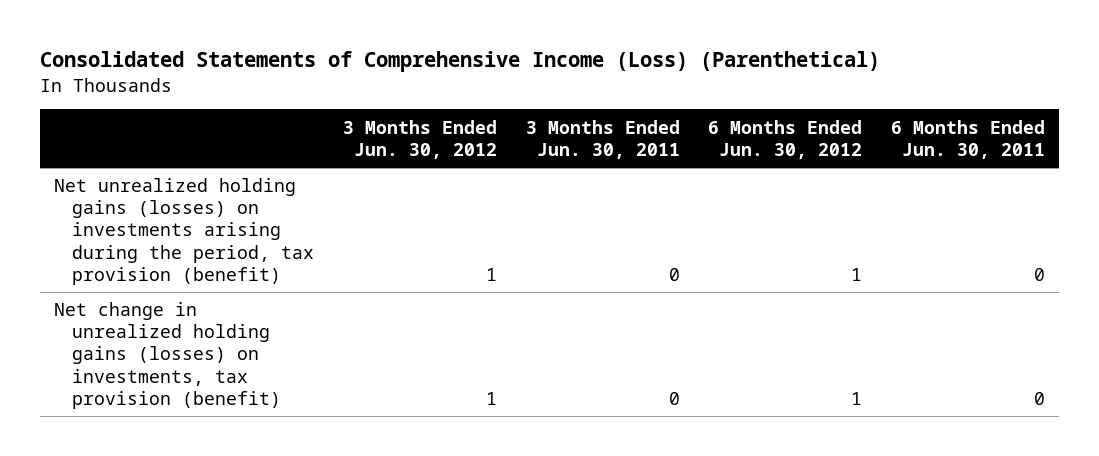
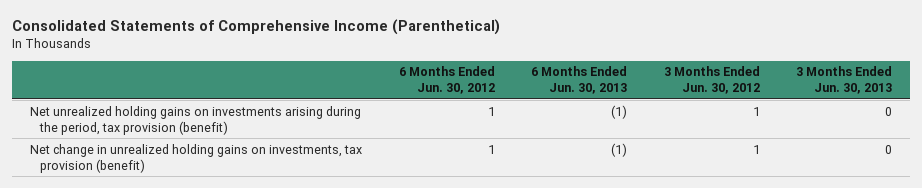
[39,51,880,73] Consolidated Statements of Comprehensive Income (Loss) (Parenthetical) -> [11,19,500,36] Consolidated Statements of Comprehensive Income (Parenthetical)
[525,119,680,159] 3 Months Ended Jun. 30, 2011 -> none
[891,119,1046,159] 6 Months Ended Jun. 30, 2011 -> none
none -> [531,66,628,95] 6 Months Ended Jun. 30, 2013
none -> [796,66,893,95] 3 Months Ended Jun. 30, 2013
[54,178,315,285] Net unrealized holding gains (losses) on investments arising during the period, tax provision (benefit) -> [29,105,361,135] Net unrealized holding gains on investments arising during the period, tax provision (benefit)
[54,302,282,409] Net change in unrealized holding gains (losses) on investments, tax provision (benefit) -> [29,143,362,173] Net change in unrealized holding gains on investments, tax provision (benefit)

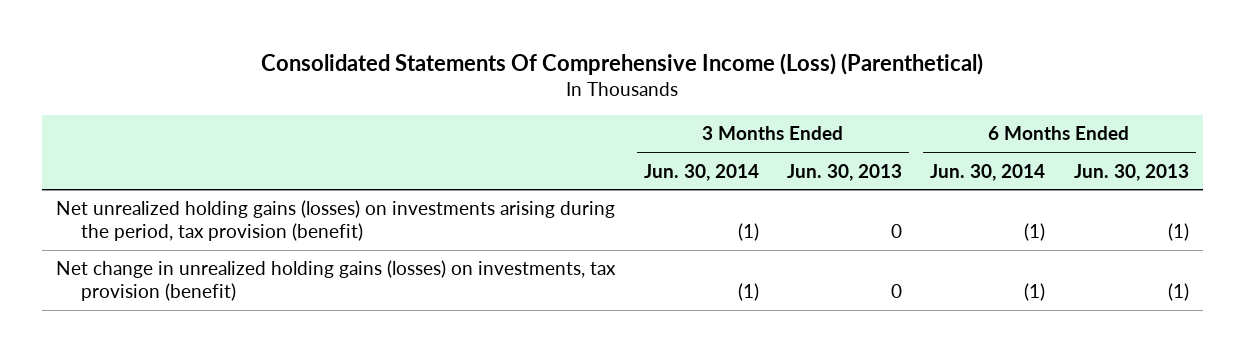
[11,19,500,36] Consolidated Statements of Comprehensive Income (Parenthetical) -> [261,53,984,76] Consolidated Statements Of Comprehensive Income (Loss) (Parenthetical)
[398,66,495,95] 6 Months Ended Jun. 30, 2012 -> none
[663,66,760,95] 3 Months Ended Jun. 30, 2012 -> none
none -> [643,163,759,181] Jun. 30, 2014
none -> [930,163,1046,181] Jun. 30, 2014
[29,105,361,135] Net unrealized holding gains on investments arising during the period, tax provision (benefit) -> [56,200,616,242] Net unrealized holding gains (losses) on investments arising during the period, tax provision (benefit)
[29,143,362,173] Net change in unrealized holding gains on investments, tax provision (benefit) -> [56,260,617,302] Net change in unrealized holding gains (losses) on investments, tax provision (benefit)

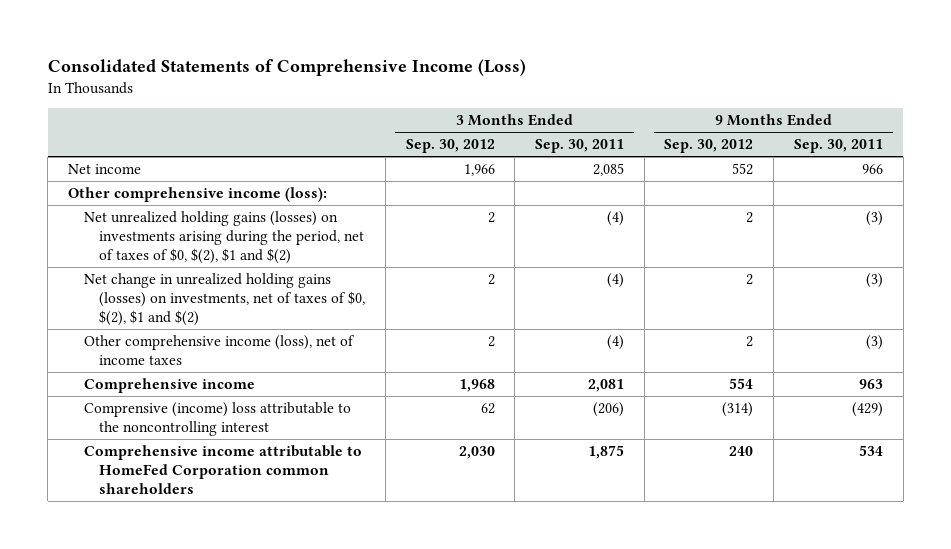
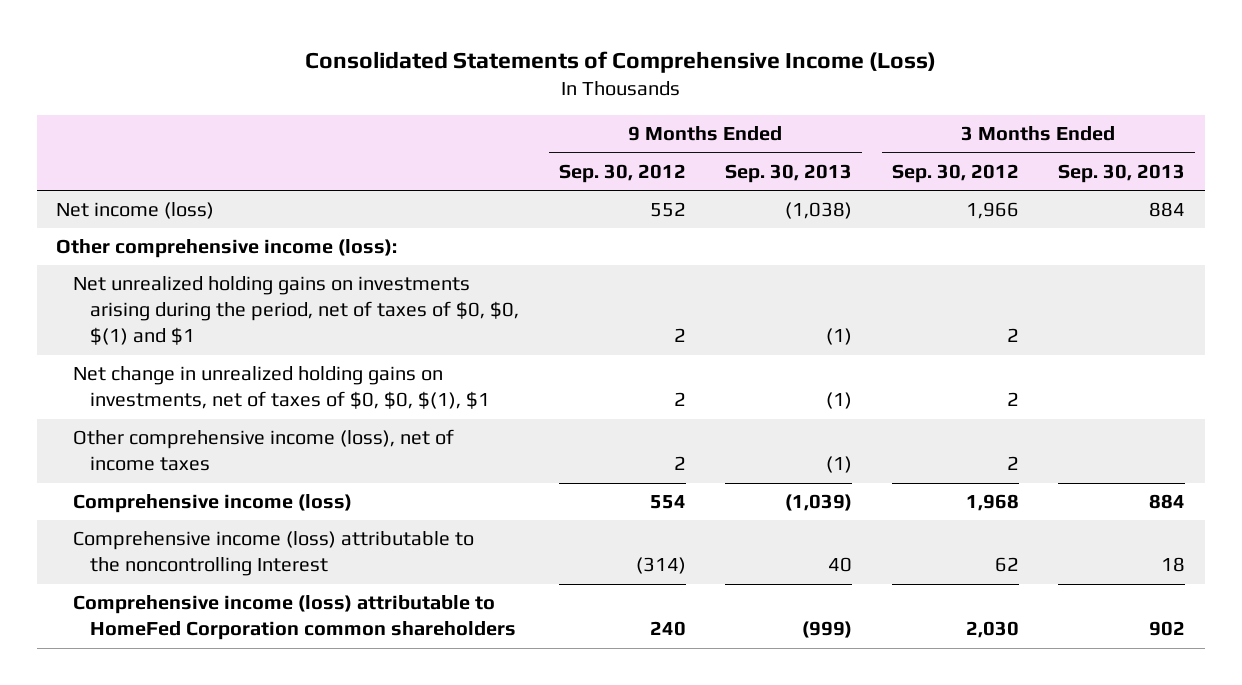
[534,139,624,154] Sep. 30, 2011 -> none
[793,139,883,154] Sep. 30, 2011 -> none
none -> [725,163,853,183] Sep. 30, 2013
none -> [1058,163,1186,183] Sep. 30, 2013
[67,164,141,175] Net income -> [56,202,215,220] Net income (loss)
[83,211,365,264] Net unrealized holding gains (losses) on investments arising during the period, net of taxes of $0, $(2), $1 and $(2) -> [73,276,520,346] Net unrealized holding gains on investments arising during the period, net of taxes of $0, $0, $(1) and $1
[83,273,366,326] Net change in unrealized holding gains (losses) on investments, net of taxes of $0, $(2), $1 and $(2) -> [73,366,491,410] Net change in unrealized holding gains on investments, net of taxes of $0, $0, $(1), $1
[83,378,255,394] Comprehensive income -> [73,494,353,514] Comprehensive income (loss)
[83,402,351,436] Comprensive (income) loss attributable to the noncontrolling interest -> [73,531,475,577] Comprehensive income (loss) attributable to the noncontrolling Interest
[83,445,362,494] Comprehensive income attributable to HomeFed Corporation common shareholders -> [73,595,517,641] Comprehensive income (loss) attributable to HomeFed Corporation common shareholders

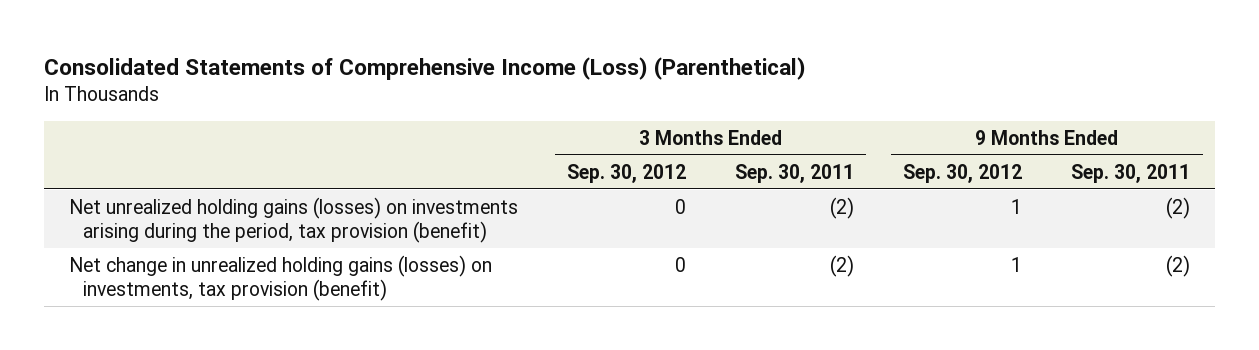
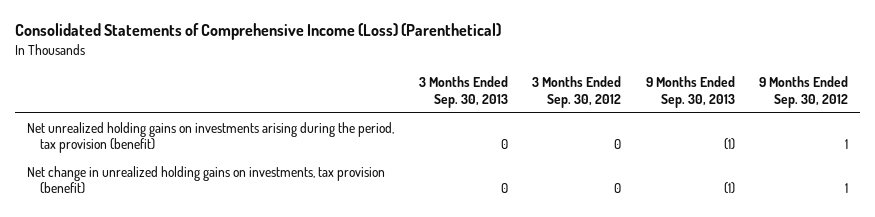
[735,163,855,183] Sep. 30, 2011 -> none
[1071,163,1191,183] Sep. 30, 2011 -> none
none -> [418,76,508,109] 3 Months Ended Sep. 30, 2013
none -> [645,76,735,109] 9 Months Ended Sep. 30, 2013
[68,196,518,244] Net unrealized holding gains (losses) on investments arising during the period, tax provision (benefit) -> [27,121,395,154] Net unrealized holding gains on investments arising during the period, tax provision (benefit)
[68,254,492,302] Net change in unrealized holding gains (losses) on investments, tax provision (benefit) -> [27,165,386,195] Net change in unrealized holding gains on investments, tax provision (benefit)

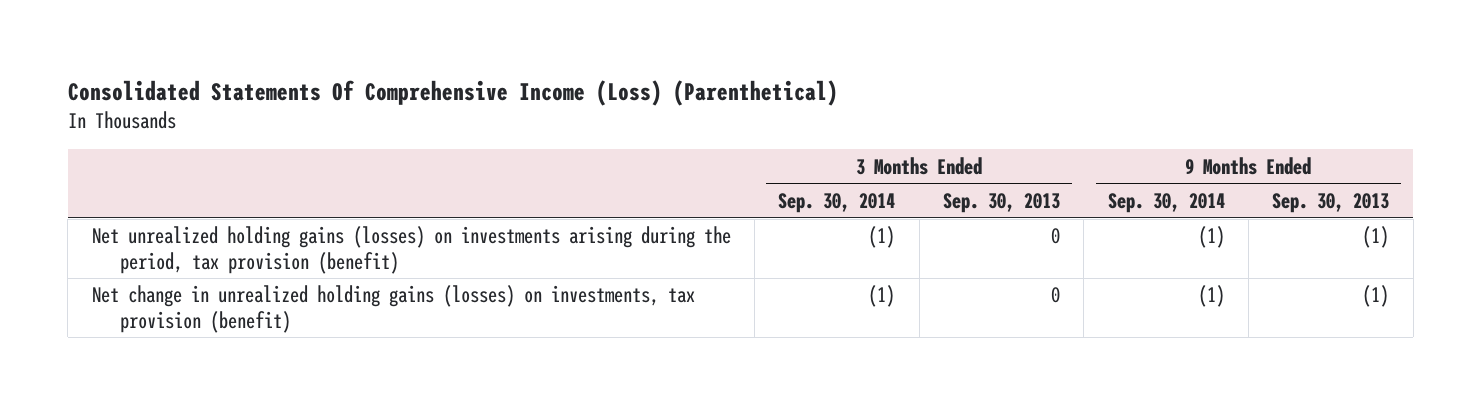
[15,23,502,41] Consolidated Statements of Comprehensive Income (Loss) (Parenthetical) -> [67,80,838,107] Consolidated Statements Of Comprehensive Income (Loss) (Parenthetical)
[532,76,622,109] 3 Months Ended Sep. 30, 2012 -> none
[758,76,848,109] 9 Months Ended Sep. 30, 2012 -> none
none -> [778,192,896,213] Sep. 30, 2014
none -> [1107,192,1225,213] Sep. 30, 2014
[27,121,395,154] Net unrealized holding gains on investments arising during the period, tax provision (benefit) -> [91,226,731,274] Net unrealized holding gains (losses) on investments arising during the period, tax provision (benefit)
[27,165,386,195] Net change in unrealized holding gains on investments, tax provision (benefit) -> [91,285,695,333] Net change in unrealized holding gains (losses) on investments, tax provision (benefit)

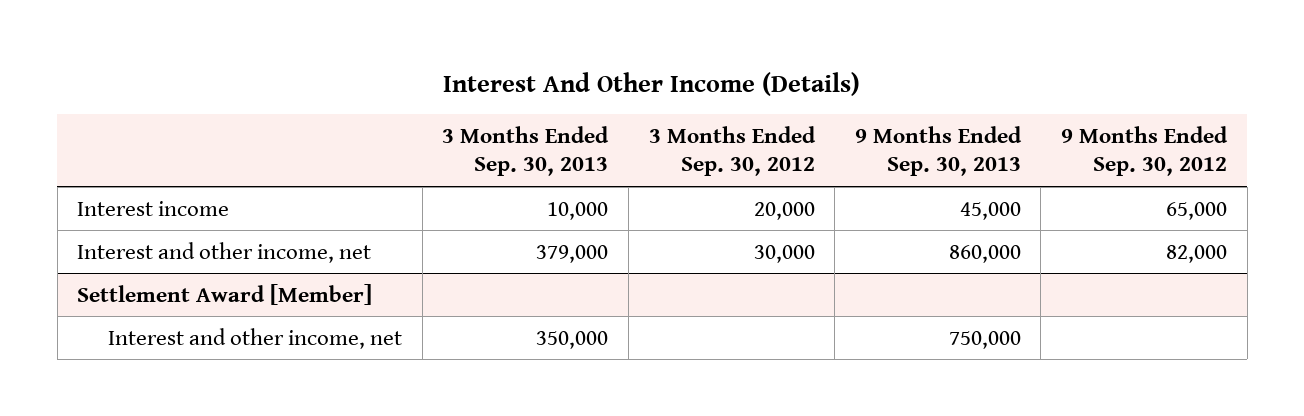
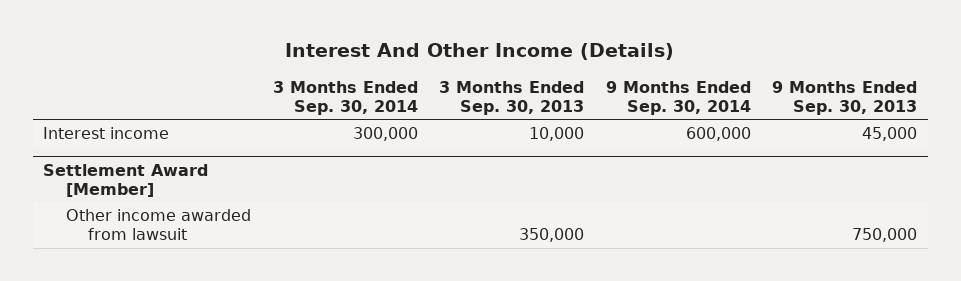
[648,126,816,177] 3 Months Ended Sep. 30, 2012 -> none
[1061,126,1229,177] 9 Months Ended Sep. 30, 2012 -> none
none -> [272,80,418,115] 3 Months Ended Sep. 30, 2014
none -> [605,80,751,115] 9 Months Ended Sep. 30, 2014
[77,241,372,263] Interest and other income, net -> none
[108,327,403,349] Interest and other income, net -> [65,209,251,241] Other income awarded from lawsuit

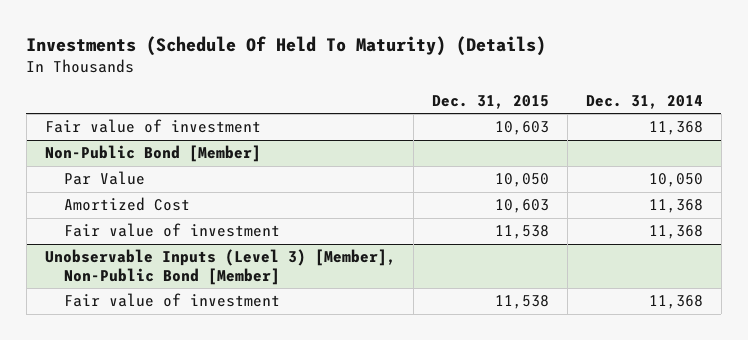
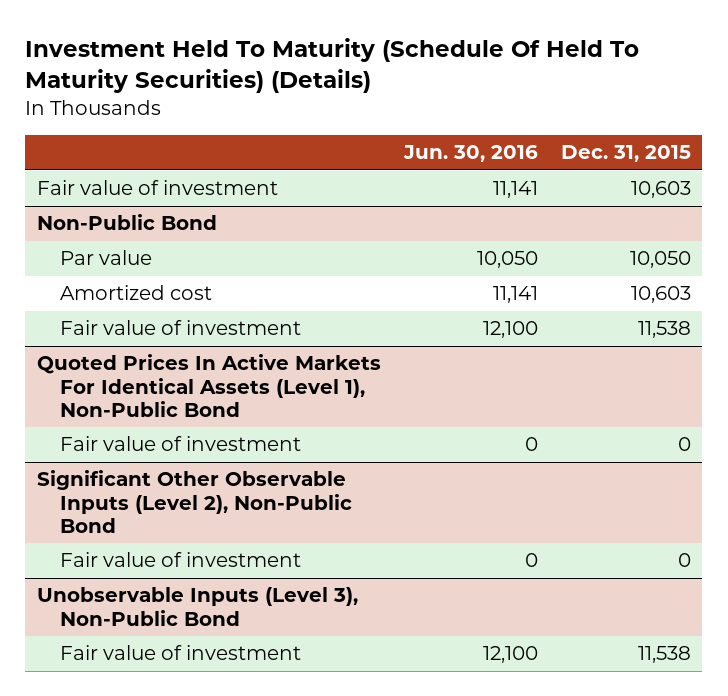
[26,35,547,56] Investments (Schedule Of Held To Maturity) (Details) -> [25,37,640,93] Investment Held To Maturity (Schedule Of Held To Maturity Securities) (Details)
[585,94,703,109] Dec. 31, 2014 -> none
none -> [402,145,538,163] Jun. 30, 2016
[44,145,261,163] Non-Public Bond [Member] -> [36,214,217,231] Non-Public Bond
[64,171,146,186] Par Value -> [59,250,152,266] Par value
[64,197,191,212] Amortized Cost -> [59,285,212,301] Amortized cost
none -> [36,354,381,417] Quoted Prices In Active Markets For Identical Assets (Level 1), Non-Public Bond
none -> [59,436,301,452] Fair value of investment
none -> [36,470,352,533] Significant Other Observable Inputs (Level 2), Non-Public Bond
none -> [59,552,301,568] Fair value of investment
[44,249,396,285] Unobservable Inputs (Level 3) [Member], Non-Public Bond [Member] -> [36,587,358,626] Unobservable Inputs (Level 3), Non-Public Bond

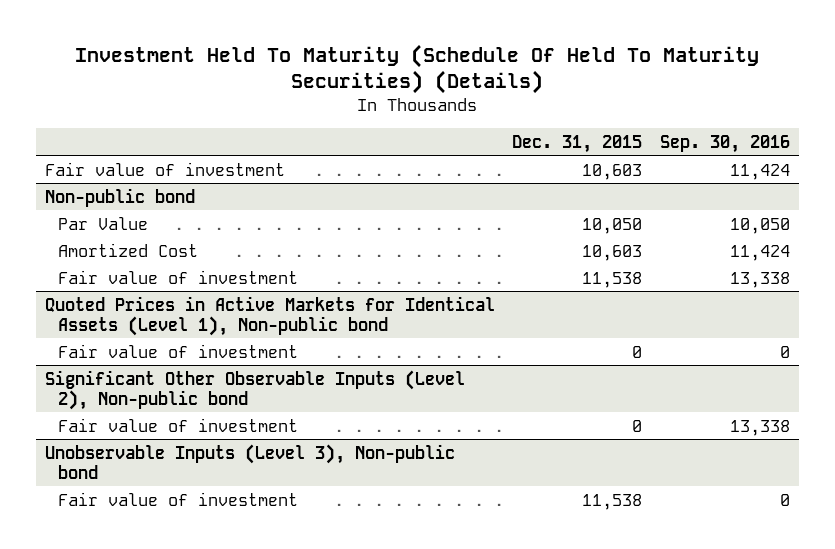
[402,145,538,163] Jun. 30, 2016 -> none
none -> [660,134,791,153] Sep. 30, 2016
[36,214,217,231] Non-Public Bond -> [44,187,195,207] Non-public bond
[59,250,152,266] Par value -> [57,216,148,230] Par Value
[59,285,212,301] Amortized cost -> [57,242,198,257] Amortized Cost
[36,354,381,417] Quoted Prices In Active Markets For Identical Assets (Level 1), Non-Public Bond -> [44,295,495,336] Quoted Prices in Active Markets for Identical Assets (Level 1), Non-public bond
[36,470,352,533] Significant Other Observable Inputs (Level 2), Non-Public Bond -> [44,369,465,410] Significant Other Observable Inputs (Level 2), Non-public bond
[36,587,358,626] Unobservable Inputs (Level 3), Non-Public Bond -> [44,443,455,479] Unobservable Inputs (Level 3), Non-public bond

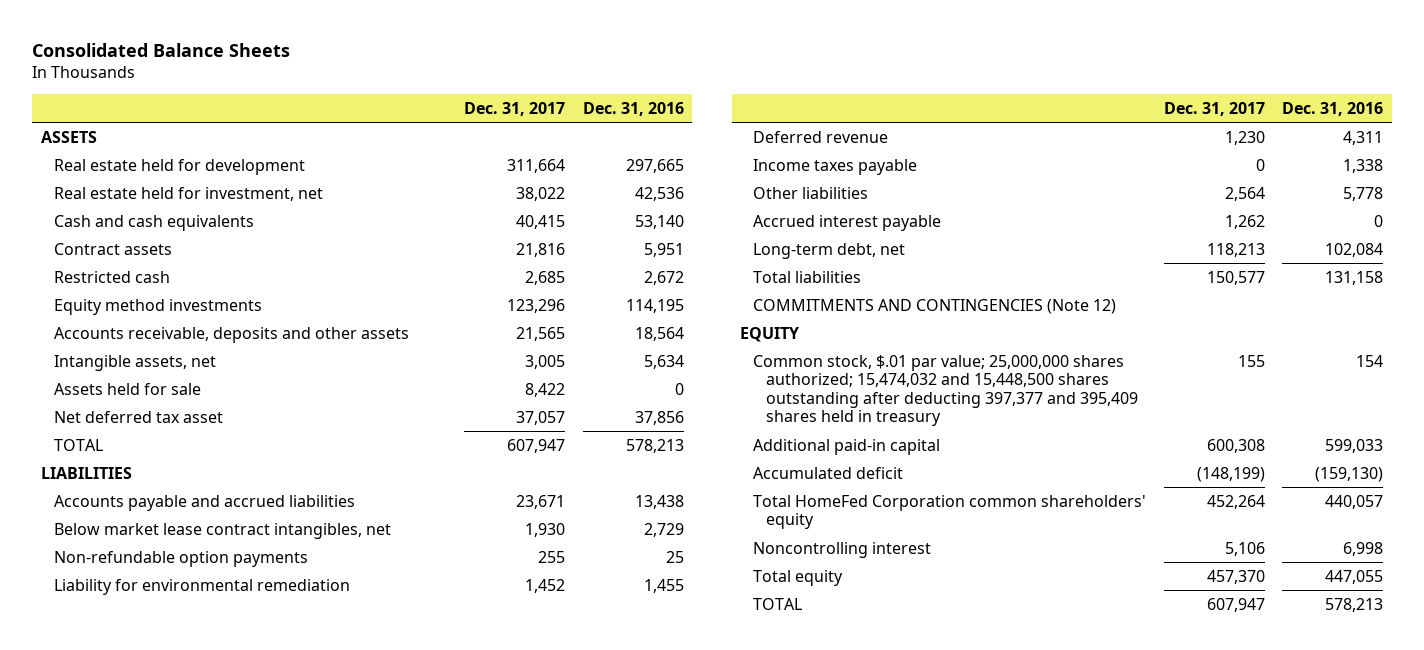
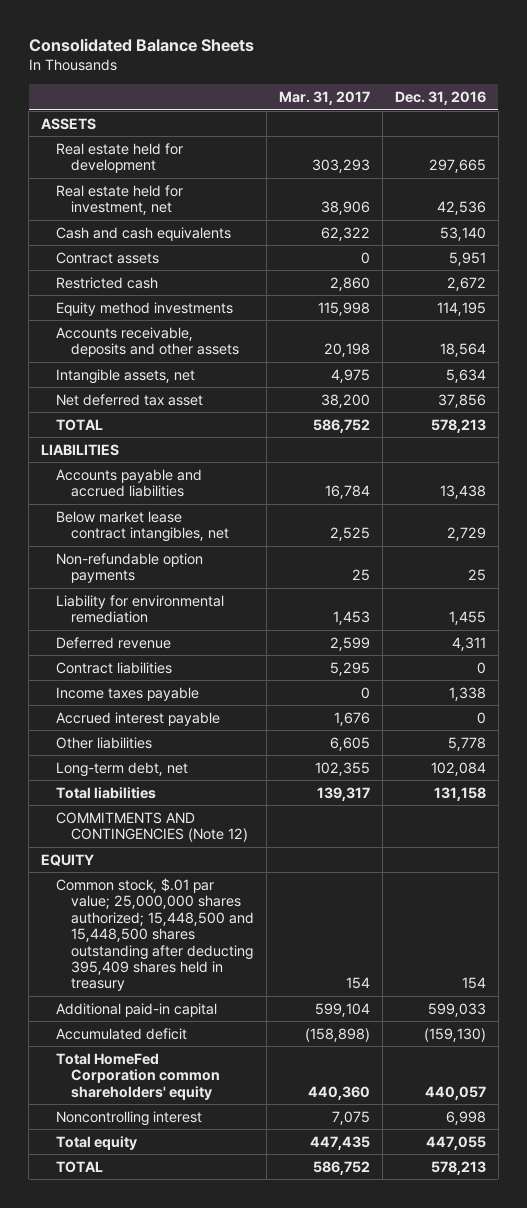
[464,101,566,116] Dec. 31, 2017 -> none
none -> [279,91,371,106] Mar. 31, 2017
[53,382,201,395] Assets held for sale -> none
none -> [56,661,173,674] Contract liabilities
[753,186,869,199] Other liabilities -> [56,736,153,749] Other liabilities
[753,354,1139,427] Common stock, $.01 par value; 25,000,000 shares authorized; 15,474,032 and 15,448,500 shares outstanding after deducting 397,377 and 395,409 shares held in treasury -> [56,877,255,992] Common stock, $.01 par value; 25,000,000 shares authorized; 15,448,500 and 15,448,500 shares outstanding after deducting 395,409 shares held in treasury

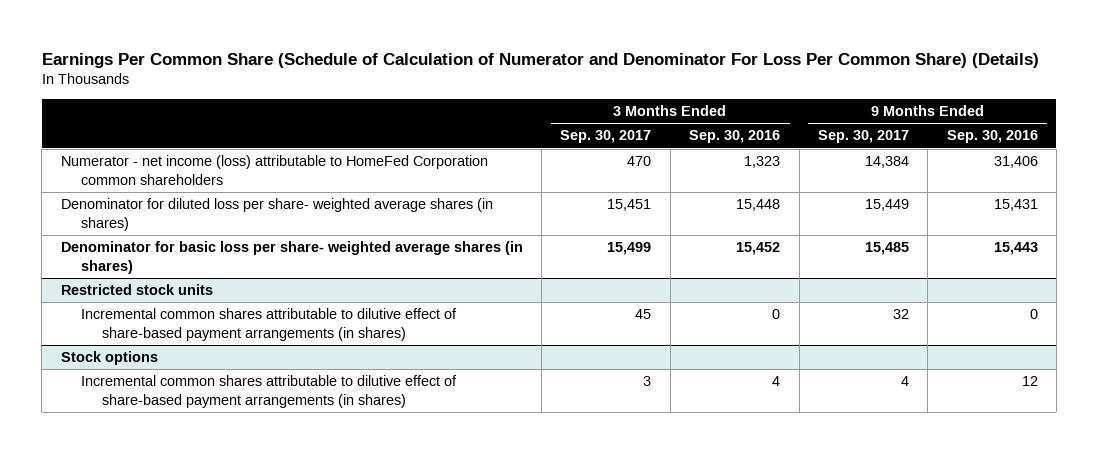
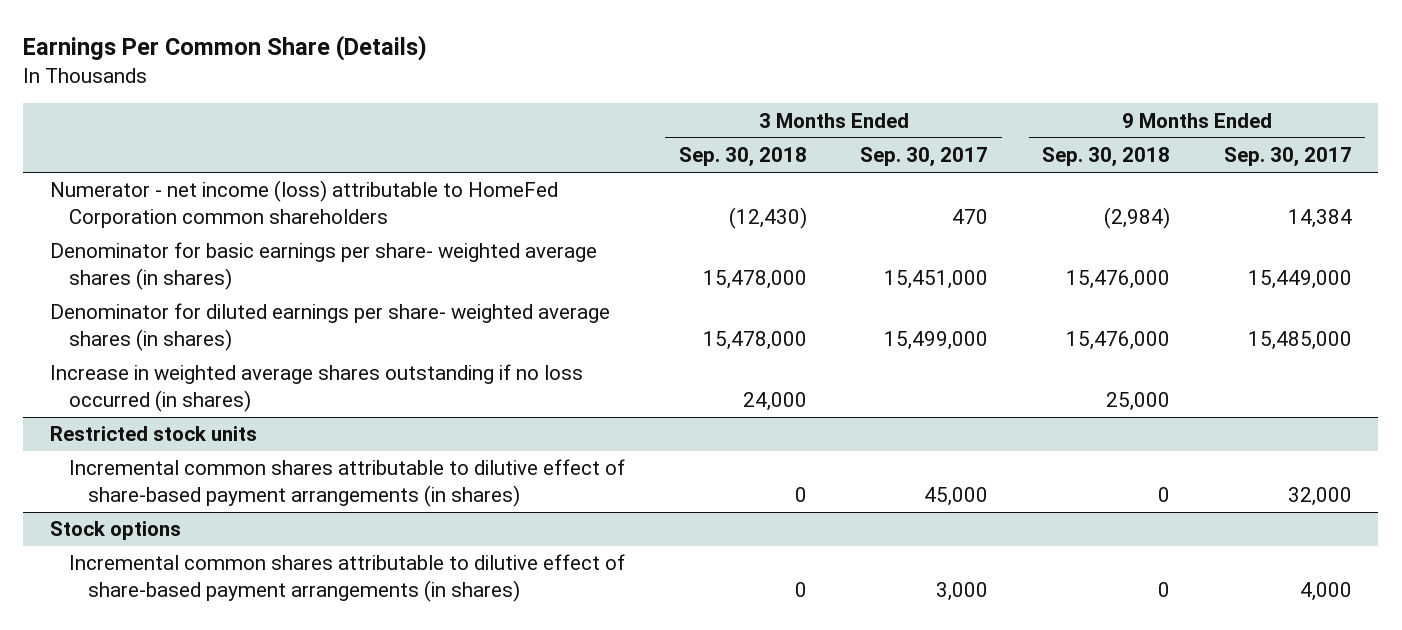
[41,52,1039,68] Earnings Per Common Share (Schedule of Calculation of Numerator and Denominator For Loss Per Common Share) (Details) -> [23,35,428,62] Earnings Per Common Share (Details)
[689,130,781,144] Sep. 30, 2016 -> none
[946,130,1038,144] Sep. 30, 2016 -> none
none -> [678,147,807,168] Sep. 30, 2018
none -> [1041,147,1170,168] Sep. 30, 2018
[60,198,493,231] Denominator for diluted loss per share- weighted average shares (in shares) -> [50,242,598,290] Denominator for basic earnings per share- weighted average shares (in shares)
[607,199,652,212] 15,451 -> [884,269,989,289] 15,451,000
[864,199,909,212] 15,449 -> [1247,269,1352,289] 15,449,000
[60,241,523,274] Denominator for basic loss per share- weighted average shares (in shares) -> [50,303,611,351] Denominator for diluted earnings per share- weighted average shares (in shares)
[607,242,652,256] 15,499 -> [884,330,989,350] 15,499,000
[864,242,909,256] 15,485 -> [1247,330,1352,350] 15,485,000
none -> [50,364,584,412] Increase in weighted average shares outstanding if no loss occurred (in shares)
[635,309,652,320] 45 -> [924,486,989,506] 45,000
[892,309,909,320] 32 -> [1287,486,1352,506] 32,000
[643,376,652,387] 3 -> [936,581,989,601] 3,000
[900,376,909,387] 4 -> [1299,581,1352,601] 4,000

